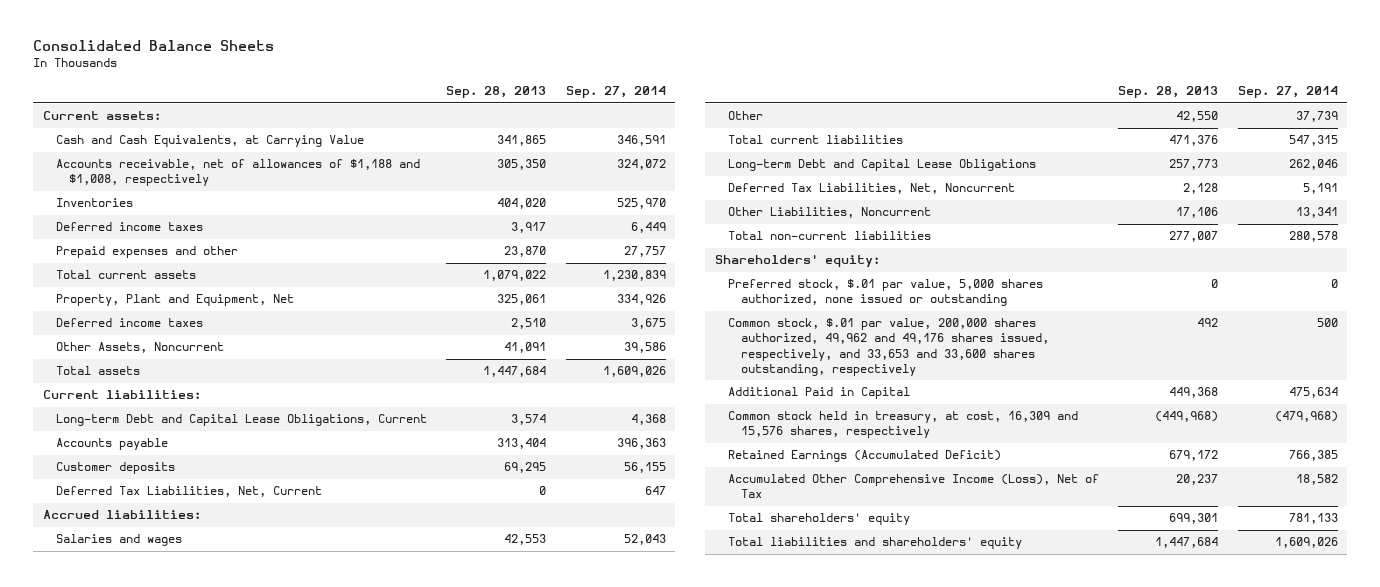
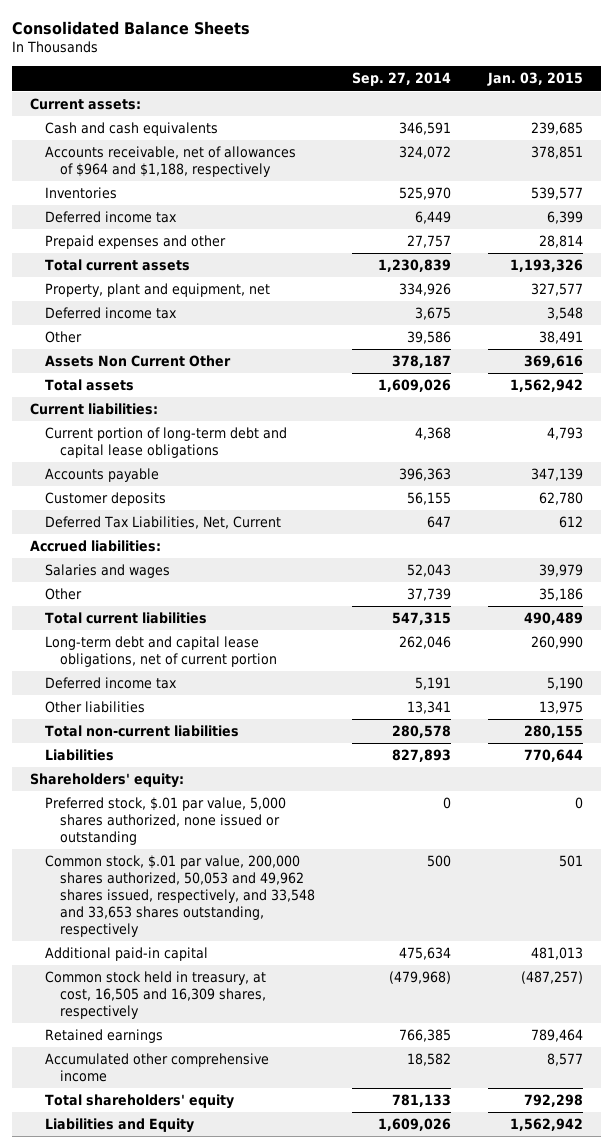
[446,86,547,99] Sep. 28, 2013 -> none
none -> [486,72,583,87] Jan. 03, 2015
[55,135,364,148] Cash and Cash Equivalents, at Carrying Value -> [45,122,219,137] Cash and cash equivalents
[55,159,420,187] Accounts receivable, net of allowances of $1,188 and $1,008, respectively -> [45,146,297,178] Accounts receivable, net of allowances of $964 and $1,188, respectively
[55,222,203,232] Deferred income taxes -> [45,211,178,224] Deferred income tax
[55,294,294,307] Property, Plant and Equipment, Net -> [45,283,271,298] Property, plant and equipment, net
[55,318,203,328] Deferred income taxes -> [45,307,178,320] Deferred income tax
[55,342,224,354] Other Assets, Noncurrent -> [45,331,83,344] Other
none -> [45,355,232,368] Assets Non Current Other
[55,414,427,427] Long-term Debt and Capital Lease Obligations, Current -> [45,427,288,459] Current portion of long-term debt and capital lease obligations
[727,159,1036,172] Long-term Debt and Capital Lease Obligations -> [45,636,278,668] Long-term debt and capital lease obligations, net of current portion
[727,183,1015,195] Deferred Tax Liabilities, Net, Noncurrent -> [45,677,178,690] Deferred income tax
[727,207,931,219] Other Liabilities, Noncurrent -> [45,701,146,714] Other liabilities
none -> [45,749,115,762] Liabilities
[727,318,1049,376] Common stock, $.01 par value, 200,000 shares authorized, 49,962 and 49,176 shares issued, respectively, and 33,653 and 33,600 shares outstanding, respectively -> [45,855,316,937] Common stock, $.01 par value, 200,000 shares authorized, 50,053 and 49,962 shares issued, respectively, and 33,548 and 33,653 shares outstanding, respectively
[727,387,910,400] Additional Paid in Capital -> [45,947,209,962] Additional paid-in capital
[727,411,1078,439] Common stock held in treasury, at cost, 16,309 and 15,576 shares, respectively -> [45,971,267,1020] Common stock held in treasury, at cost, 16,505 and 16,309 shares, respectively
[727,450,1001,463] Retained Earnings (Accumulated Deficit) -> [45,1029,164,1044] Retained earnings
[727,474,1099,499] Accumulated Other Comprehensive Income (Loss), Net of Tax -> [45,1053,270,1083] Accumulated other comprehensive income
[727,537,1022,550] Total liabilities and shareholders' equity -> [45,1118,195,1134] Liabilities and Equity

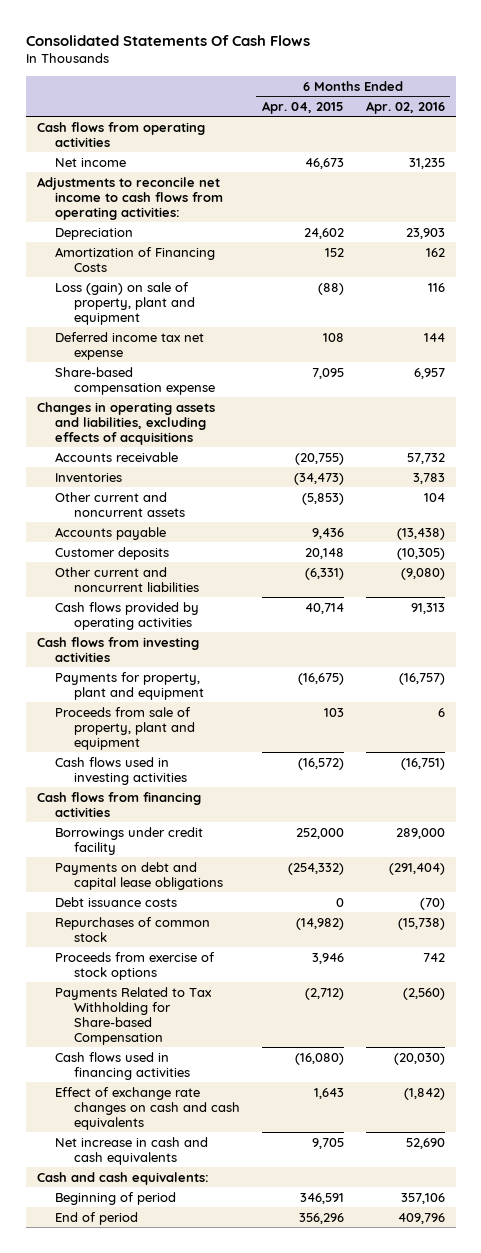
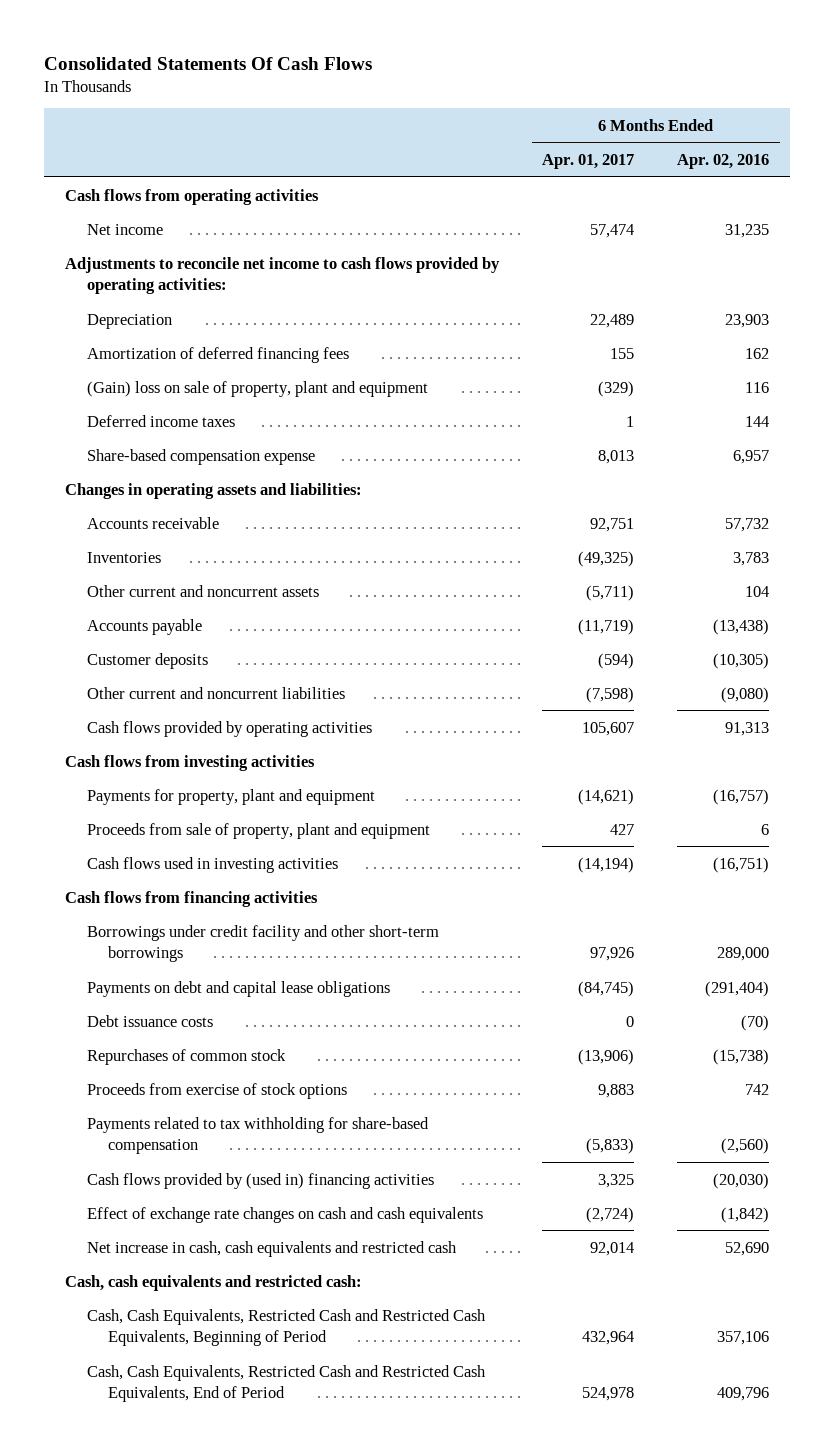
[261,100,344,114] Apr. 04, 2015 -> none
none -> [542,153,635,169] Apr. 01, 2017
[36,176,224,220] Adjustments to reconcile net income to cash flows from operating activities: -> [65,256,501,294] Adjustments to reconcile net income to cash flows provided by operating activities:
[55,246,216,272] Amortization of Financing Costs -> [86,346,349,363] Amortization of deferred financing fees
[55,281,195,325] Loss (gain) on sale of property, plant and equipment -> [86,380,428,397] (Gain) loss on sale of property, plant and equipment
[55,331,205,360] Deferred income tax net expense -> [86,414,235,427] Deferred income taxes
[36,401,215,445] Changes in operating assets and liabilities, excluding effects of acquisitions -> [65,482,363,499] Changes in operating assets and liabilities:
[55,826,204,855] Borrowings under credit facility -> [86,924,439,962] Borrowings under credit facility and other short-term borrowings
[55,986,213,1045] Payments Related to Tax Withholding for Share-based Compensation -> [86,1116,429,1154] Payments related to tax withholding for share-based compensation
[55,1051,190,1080] Cash flows used in financing activities -> [86,1172,434,1189] Cash flows provided by (used in) financing activities
[55,1136,209,1165] Net increase in cash and cash equivalents -> [86,1240,457,1257] Net increase in cash, cash equivalents and restricted cash
[36,1171,209,1185] Cash and cash equivalents: -> [65,1274,363,1291] Cash, cash equivalents and restricted cash:
[55,1191,177,1205] Beginning of period -> [86,1308,486,1346] Cash, Cash Equivalents, Restricted Cash and Restricted Cash Equivalents, Beginning of Period
[55,1211,139,1225] End of period -> [86,1364,486,1402] Cash, Cash Equivalents, Restricted Cash and Restricted Cash Equivalents, End of Period

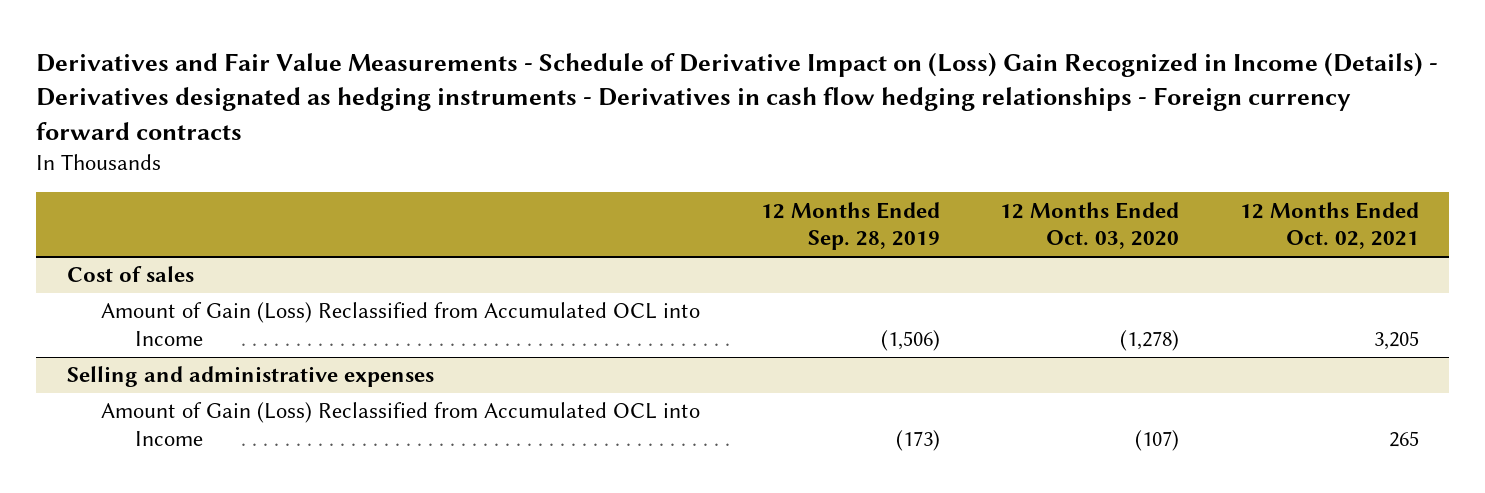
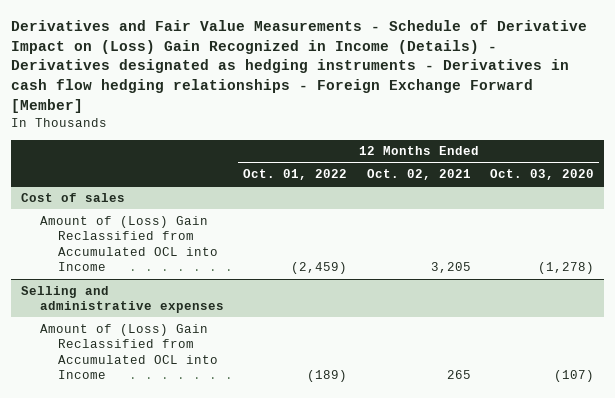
[36,51,1439,140] Derivatives and Fair Value Measurements - Schedule of Derivative Impact on (Loss) Gain Recognized in Income (Details) - Derivatives designated as hedging instruments - Derivatives in cash flow hedging relationships - Foreign currency forward contracts -> [11,19,588,113] Derivatives and Fair Value Measurements - Schedule of Derivative Impact on (Loss) Gain Recognized in Income (Details) - Derivatives designated as hedging instruments - Derivatives in cash flow hedging relationships - Foreign Exchange Forward [Member]
[760,201,940,251] 12 Months Ended Sep. 28, 2019 -> none
none -> [243,169,348,181] Oct. 01, 2022
[100,302,700,347] Amount of Gain (Loss) Reclassified from Accumulated OCL into Income -> [39,215,219,272] Amount of (Loss) Gain Reclassified from Accumulated OCL into Income
[100,402,700,447] Amount of Gain (Loss) Reclassified from Accumulated OCL into Income -> [39,323,219,380] Amount of (Loss) Gain Reclassified from Accumulated OCL into Income

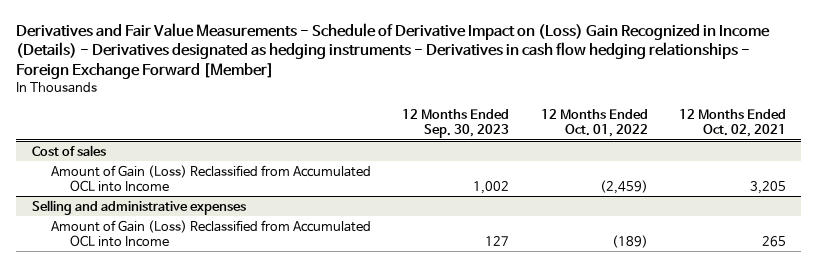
[490,169,595,181] Oct. 03, 2020 -> none
none -> [402,108,510,138] 12 Months Ended Sep. 30, 2023
[39,215,219,272] Amount of (Loss) Gain Reclassified from Accumulated OCL into Income -> [51,164,372,192] Amount of Gain (Loss) Reclassified from Accumulated OCL into Income
[39,323,219,380] Amount of (Loss) Gain Reclassified from Accumulated OCL into Income -> [51,219,372,247] Amount of Gain (Loss) Reclassified from Accumulated OCL into Income

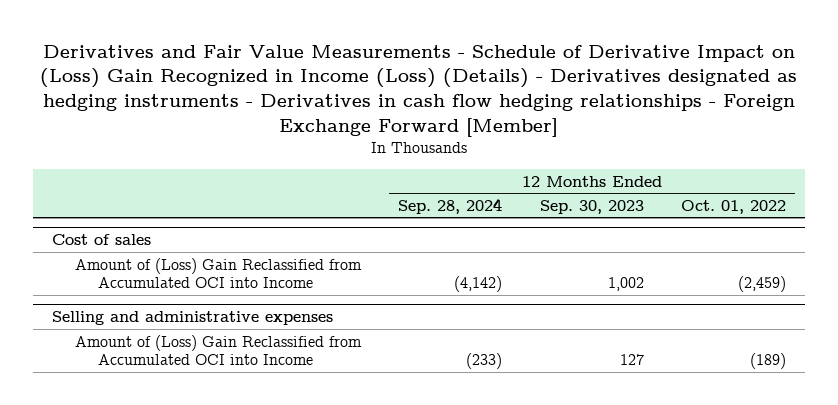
[16,22,771,79] Derivatives and Fair Value Measurements - Schedule of Derivative Impact on (Loss) Gain Recognized in Income (Details) - Derivatives designated as hedging instruments - Derivatives in cash flow hedging relationships - Foreign Exchange Forward [Member] -> [39,44,797,137] Derivatives and Fair Value Measurements - Schedule of Derivative Impact on (Loss) Gain Recognized in Income (Loss) (Details) - Derivatives designated as hedging instruments - Derivatives in cash flow hedging relationships - Foreign Exchange Forward [Member]
[678,108,786,137] 12 Months Ended Oct. 02, 2021 -> none
none -> [398,197,503,214] Sep. 28, 2024
[51,164,372,192] Amount of Gain (Loss) Reclassified from Accumulated OCL into Income -> [74,257,362,289] Amount of (Loss) Gain Reclassified from Accumulated OCI into Income
[51,219,372,247] Amount of Gain (Loss) Reclassified from Accumulated OCL into Income -> [74,334,362,366] Amount of (Loss) Gain Reclassified from Accumulated OCI into Income

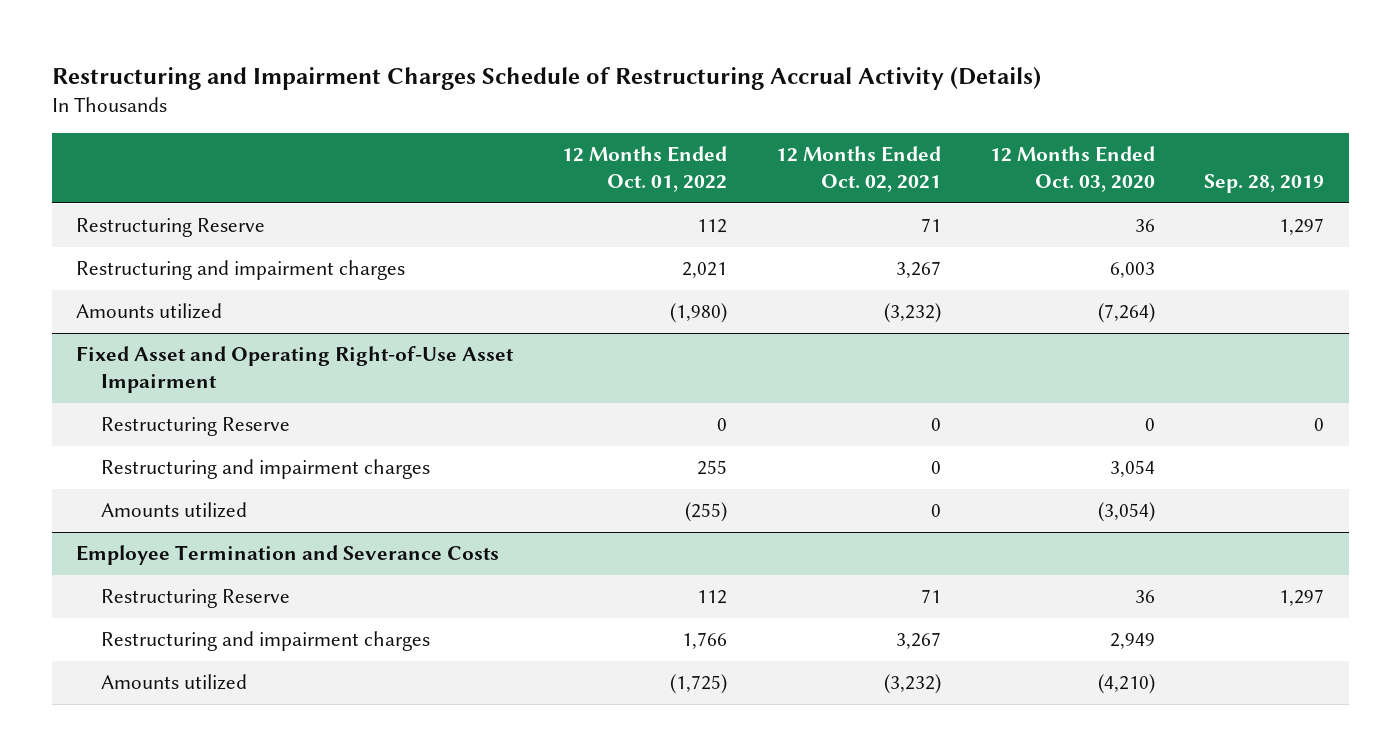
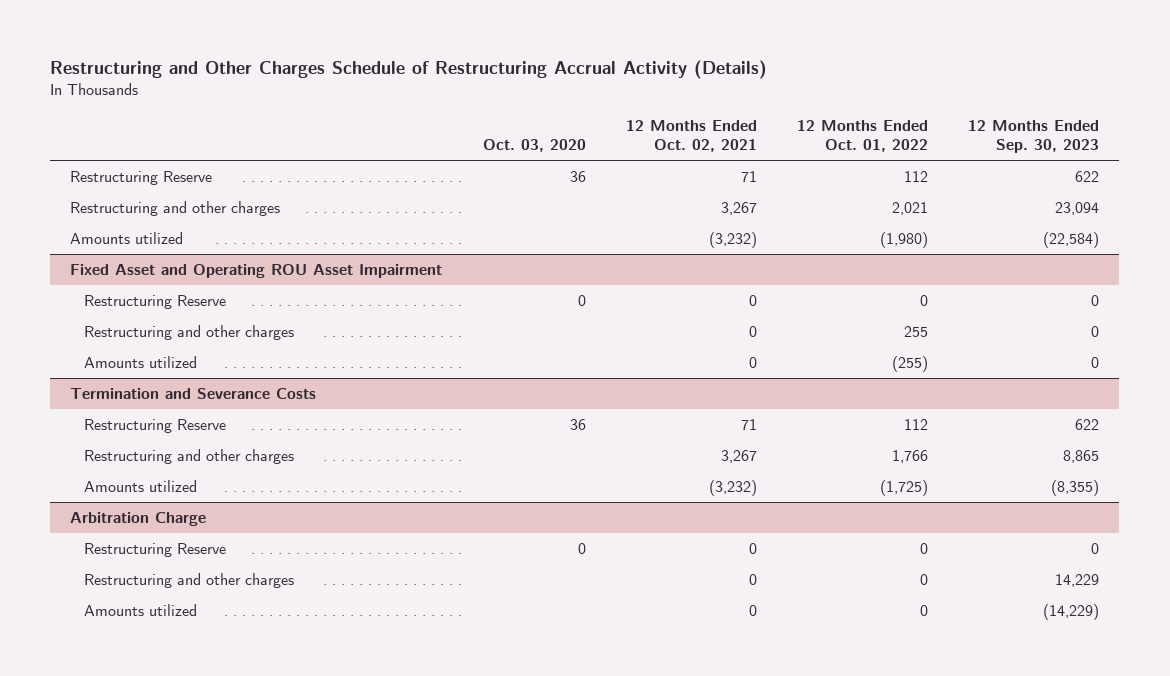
[51,67,1041,91] Restructuring and Impairment Charges Schedule of Restructuring Accrual Activity (Details) -> [50,59,768,79] Restructuring and Other Charges Schedule of Restructuring Accrual Activity (Details)
[990,146,1156,192] 12 Months Ended Oct. 03, 2020 -> none
[1204,173,1325,193] Sep. 28, 2019 -> none
none -> [482,138,586,152] Oct. 03, 2020
none -> [968,119,1100,153] 12 Months Ended Sep. 30, 2023
[76,260,406,281] Restructuring and impairment charges -> [70,200,281,216] Restructuring and other charges
[76,346,515,393] Fixed Asset and Operating Right-of-Use Asset Impairment -> [70,263,443,278] Fixed Asset and Operating ROU Asset Impairment
[100,459,430,480] Restructuring and impairment charges -> [83,324,294,340] Restructuring and other charges
[76,545,500,566] Employee Termination and Severance Costs -> [70,387,317,399] Termination and Severance Costs
[100,631,430,652] Restructuring and impairment charges -> [83,448,294,464] Restructuring and other charges
none -> [70,511,207,526] Arbitration Charge
none -> [83,542,226,557] Restructuring Reserve
none -> [83,572,294,588] Restructuring and other charges
none -> [83,603,197,616] Amounts utilized

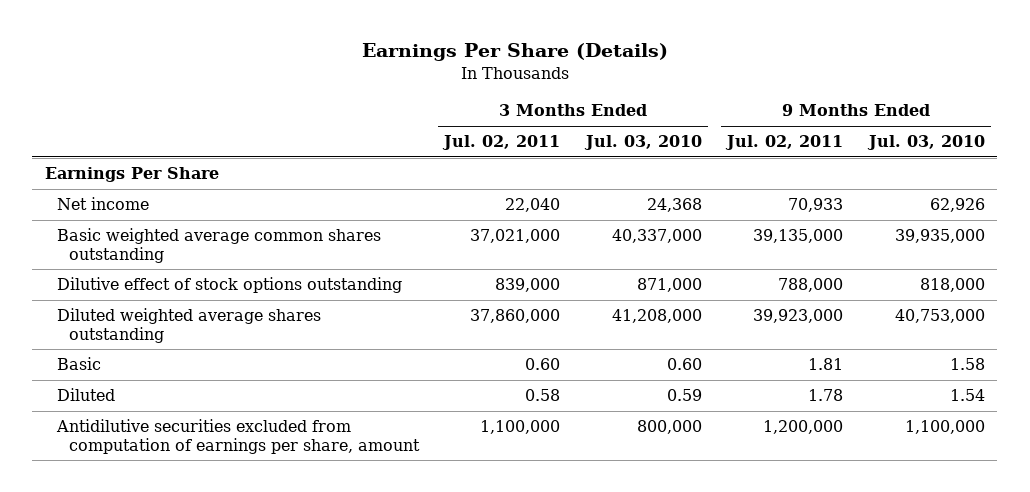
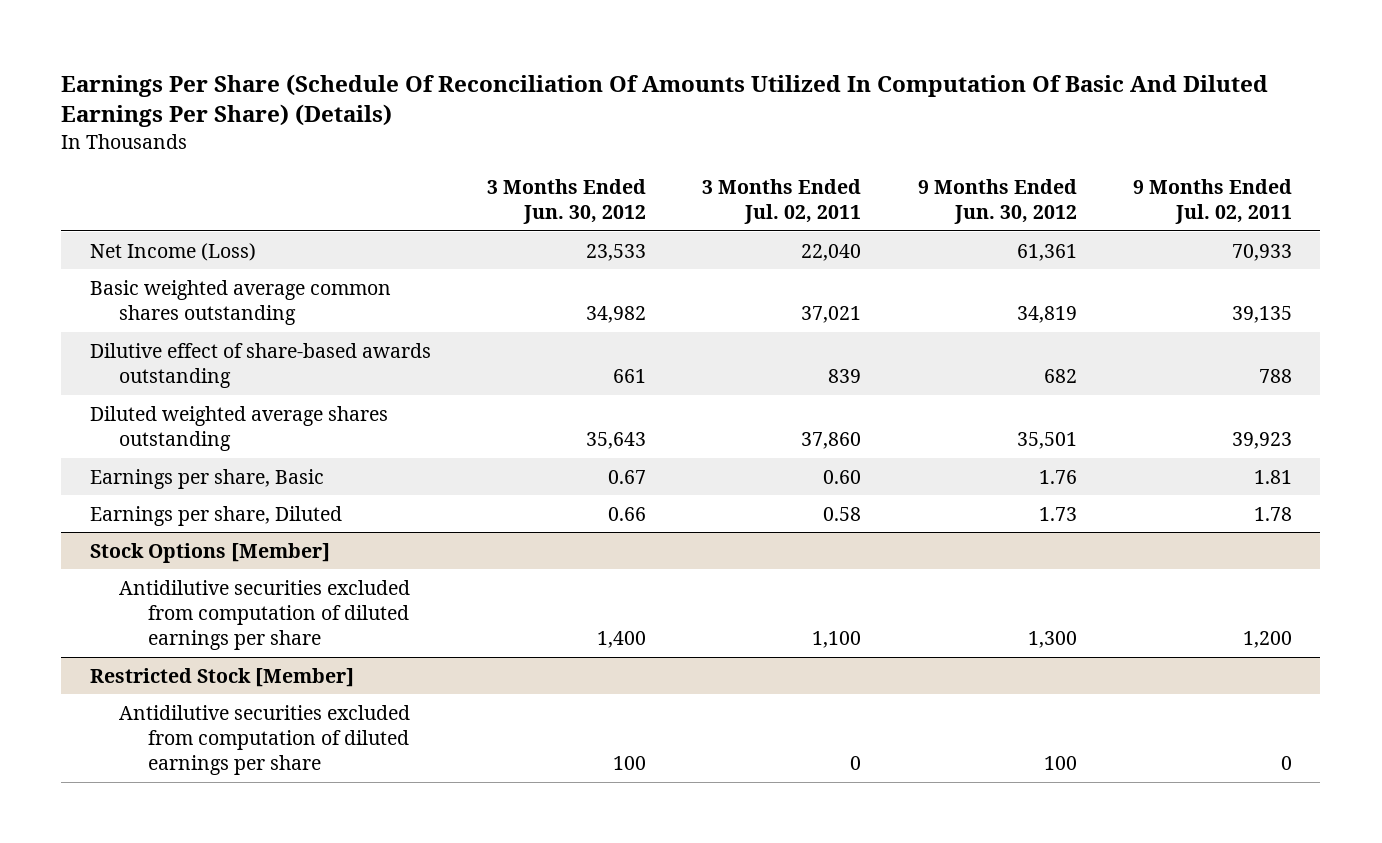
[361,43,668,62] Earnings Per Share (Details) -> [61,73,1269,128] Earnings Per Share (Schedule Of Reconciliation Of Amounts Utilized In Computation Of Basic And Diluted Earnings Per Share) (Details)
[583,135,702,151] Jul. 03, 2010 -> none
[866,135,985,151] Jul. 03, 2010 -> none
none -> [486,178,646,225] 3 Months Ended Jun. 30, 2012
none -> [917,178,1077,225] 9 Months Ended Jun. 30, 2012
[45,167,220,183] Earnings Per Share -> none
[56,197,149,211] Net income -> [89,242,256,261] Net Income (Loss)
[470,229,561,244] 37,021,000 -> [801,306,862,324] 37,021
[753,229,844,244] 39,135,000 -> [1232,306,1293,324] 39,135
[56,277,402,294] Dilutive effect of stock options outstanding -> [89,342,431,389] Dilutive effect of share-based awards outstanding
[495,278,561,293] 839,000 -> [828,369,862,384] 839
[778,278,844,293] 788,000 -> [1259,369,1293,384] 788
[470,309,561,324] 37,860,000 -> [801,432,862,450] 37,860
[753,309,844,324] 39,923,000 -> [1232,432,1293,450] 39,923
[56,357,101,371] Basic -> [89,468,324,489] Earnings per share, Basic
[56,388,115,402] Diluted -> [89,505,342,526] Earnings per share, Diluted
none -> [89,542,330,563] Stock Options [Member]
[55,419,420,454] Antidilutive securities excluded from computation of earnings per share, amount -> [118,579,410,651] Antidilutive securities excluded from computation of diluted earnings per share
[480,420,561,435] 1,100,000 -> [812,631,862,649] 1,100
[763,420,844,435] 1,200,000 -> [1243,631,1293,649] 1,200
none -> [89,667,354,687] Restricted Stock [Member]
none -> [118,704,410,776] Antidilutive securities excluded from computation of diluted earnings per share

